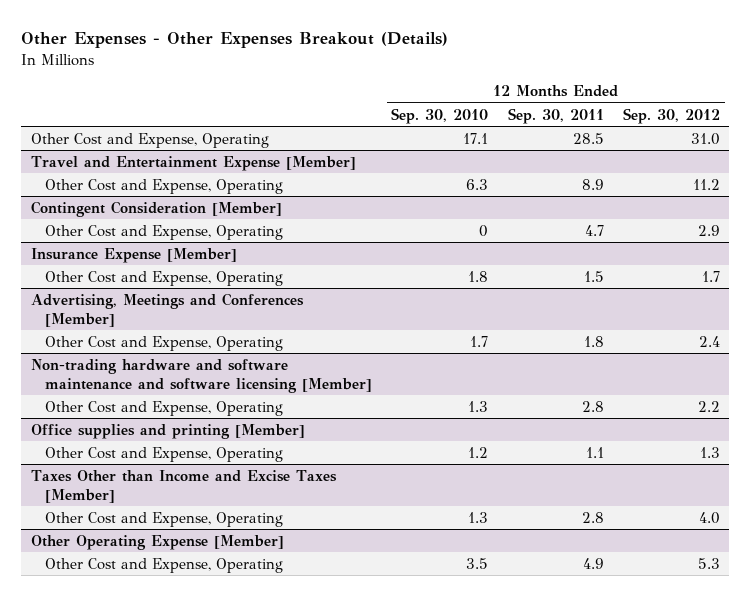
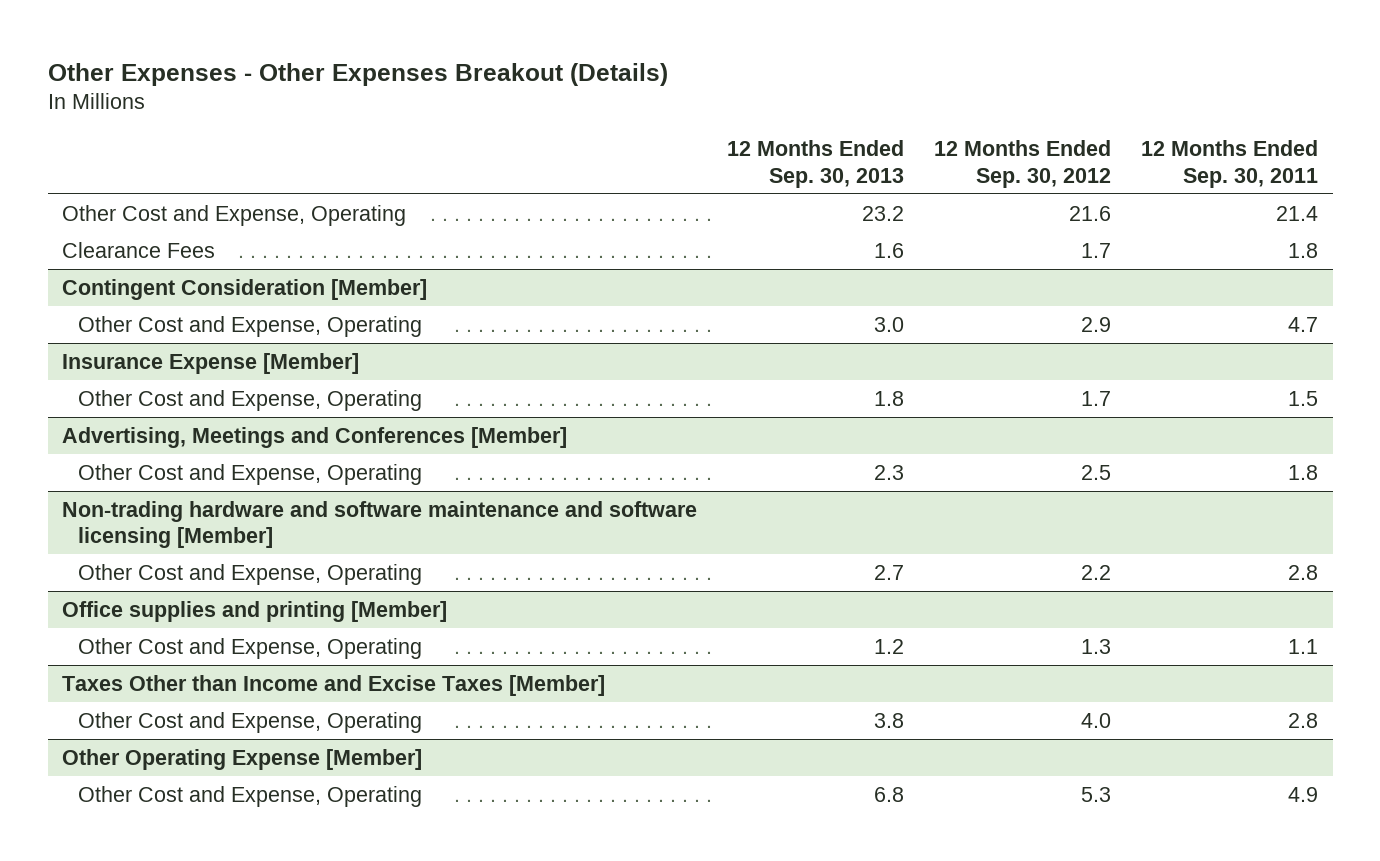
[391,107,489,124] Sep. 30, 2010 -> none
none -> [727,140,905,188] 12 Months Ended Sep. 30, 2013
[30,155,356,171] Travel and Entertainment Expense [Member] -> none
[45,178,284,194] Other Cost and Expense, Operating -> none
[572,132,604,144] 28.5 -> [1275,205,1318,221] 21.4
[690,132,720,145] 31.0 -> [1068,205,1111,221] 21.6
none -> [62,241,216,258] Clearance Fees
[698,335,720,347] 2.4 -> [1080,464,1111,480] 2.5

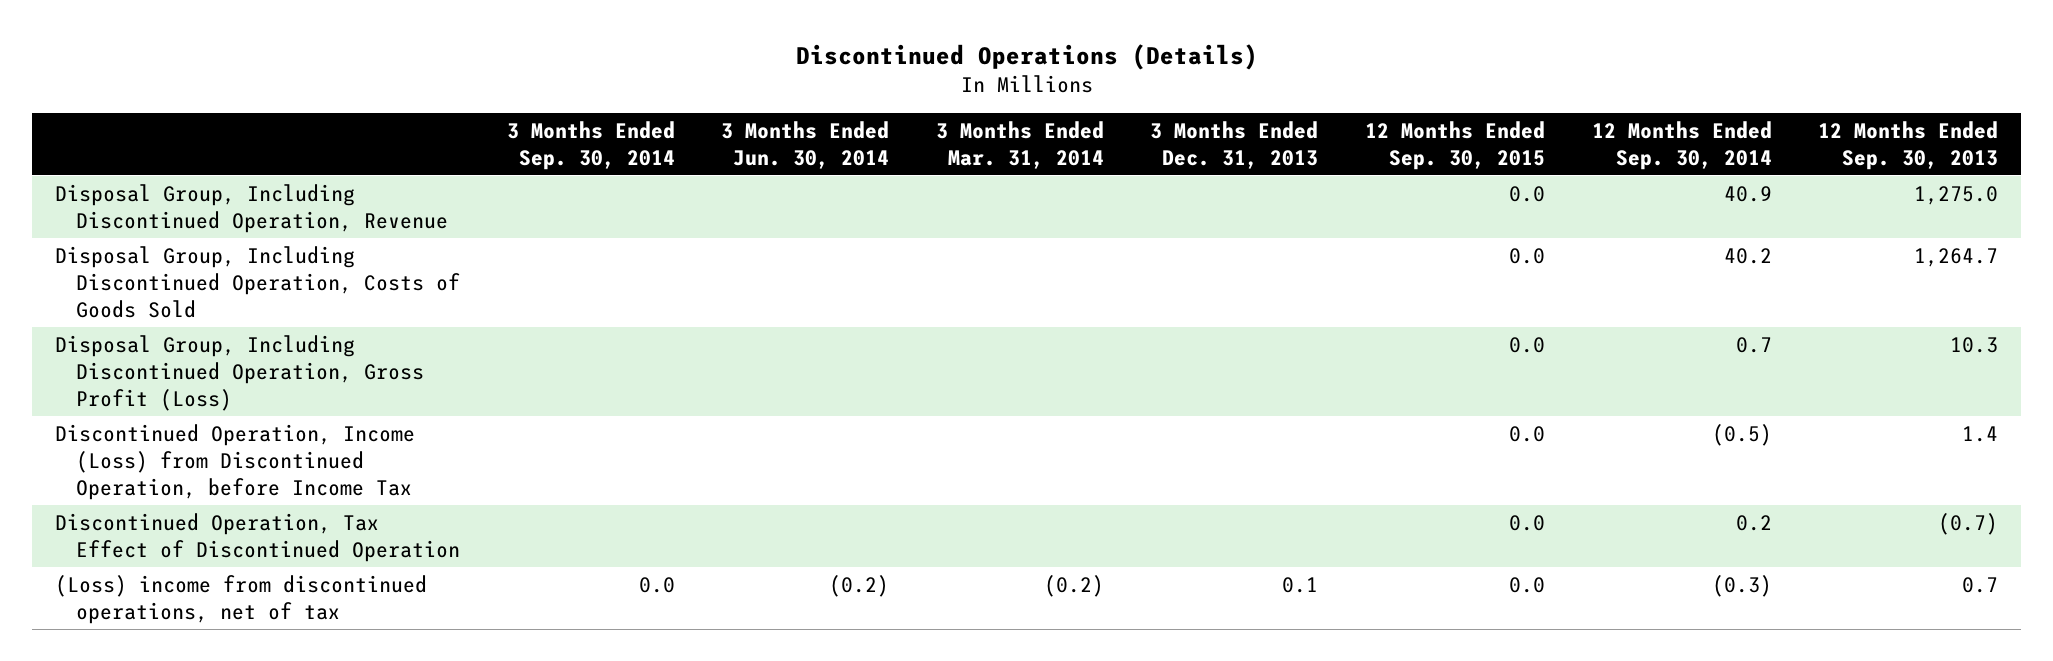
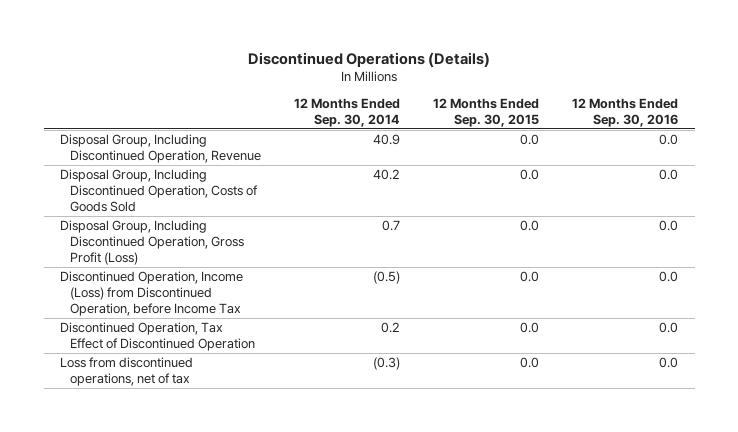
[506,120,675,170] 3 Months Ended Sep. 30, 2014 -> none
[721,120,890,169] 3 Months Ended Jun. 30, 2014 -> none
[935,120,1104,169] 3 Months Ended Mar. 31, 2014 -> none
[1150,120,1319,169] 3 Months Ended Dec. 31, 2013 -> none
[1818,120,1999,170] 12 Months Ended Sep. 30, 2013 -> none
none -> [572,98,679,127] 12 Months Ended Sep. 30, 2016
[55,574,428,624] (Loss) income from discontinued operations, net of tax -> [60,357,194,386] Loss from discontinued operations, net of tax

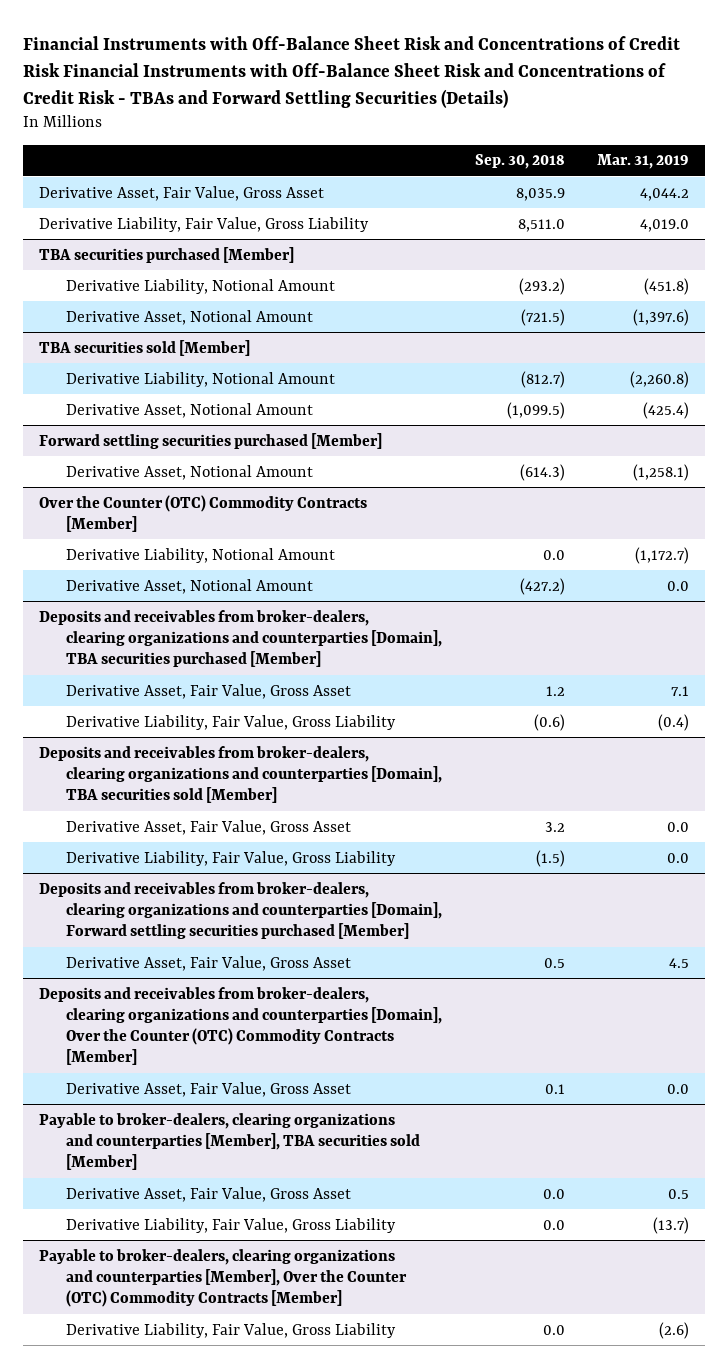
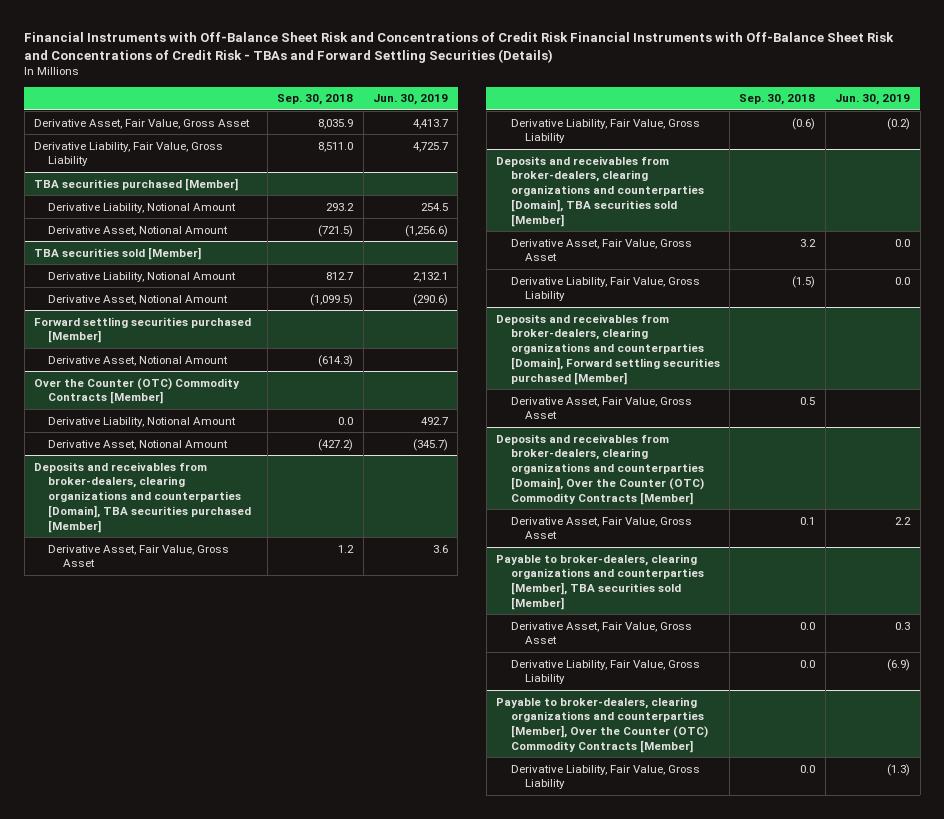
[596,154,689,170] Mar. 31, 2019 -> none
none -> [372,94,448,106] Jun. 30, 2019
[518,277,565,295] (293.2) -> [326,202,355,211] 293.2
[520,370,565,388] (812.7) -> [326,271,354,280] 812.7

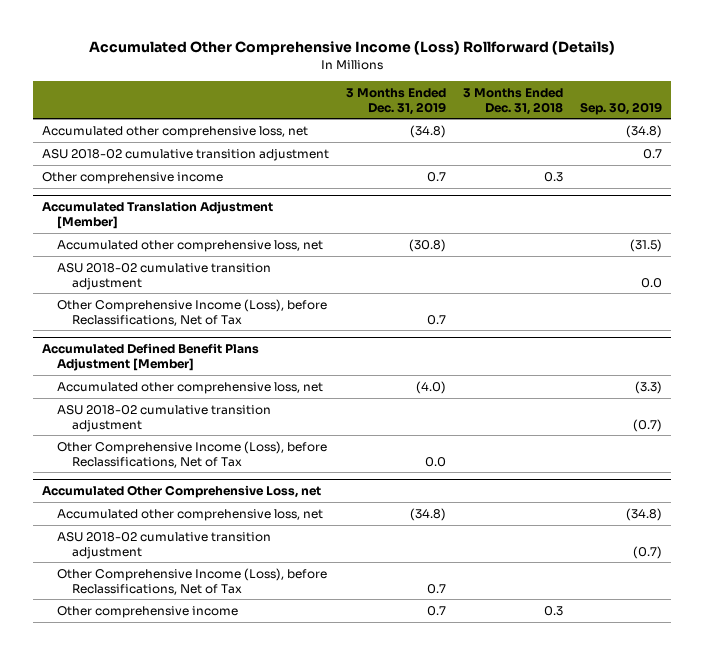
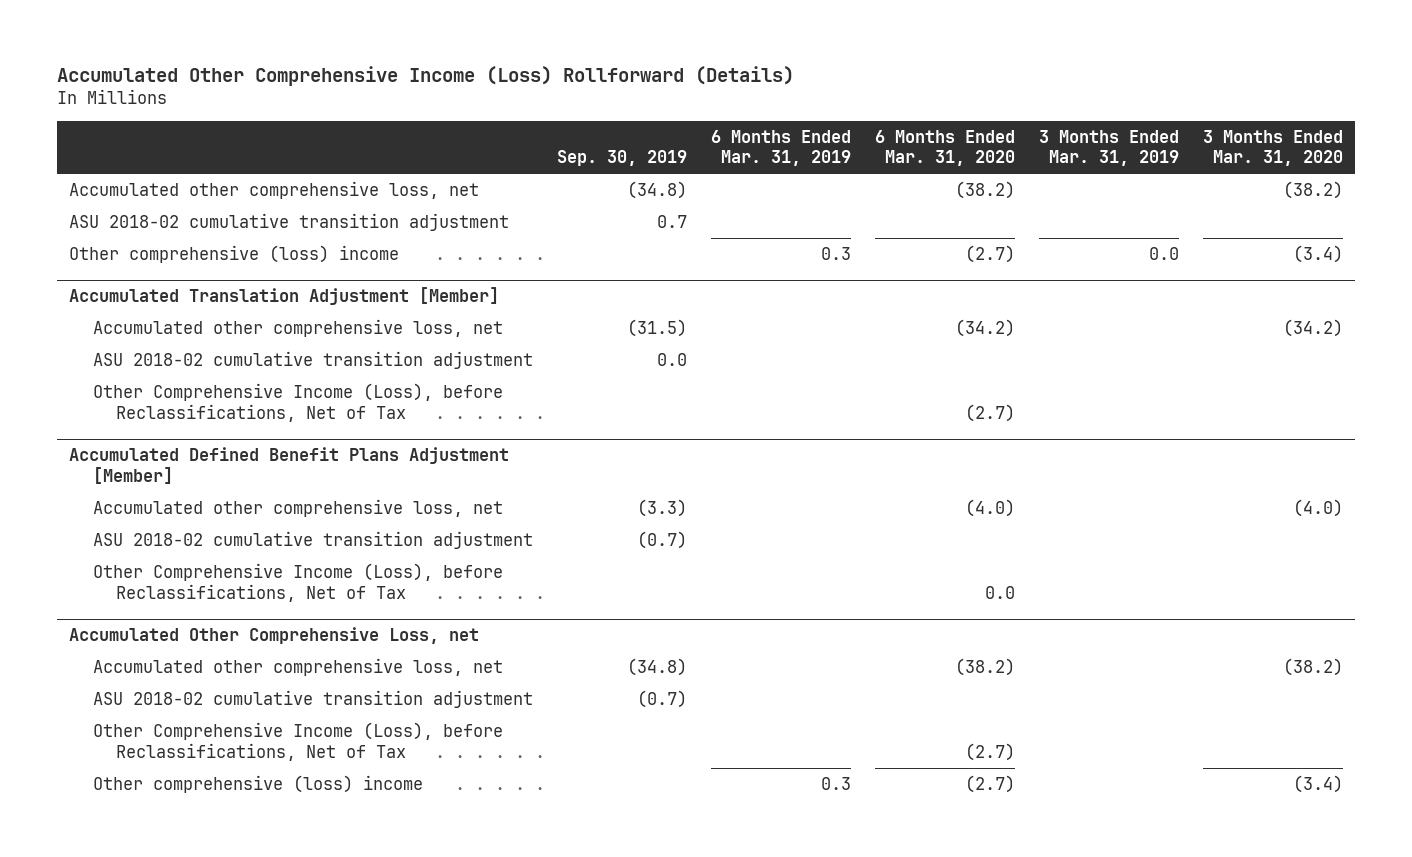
[345,87,446,115] 3 Months Ended Dec. 31, 2019 -> none
[462,87,563,115] 3 Months Ended Dec. 31, 2018 -> none
none -> [710,129,851,167] 6 Months Ended Mar. 31, 2019
none -> [875,129,1016,167] 6 Months Ended Mar. 31, 2020
none -> [1039,129,1180,167] 3 Months Ended Mar. 31, 2019
none -> [1203,129,1344,167] 3 Months Ended Mar. 31, 2020
[41,171,223,184] Other comprehensive income -> [68,244,399,263] Other comprehensive (loss) income
[57,605,239,618] Other comprehensive income -> [92,774,423,793] Other comprehensive (loss) income

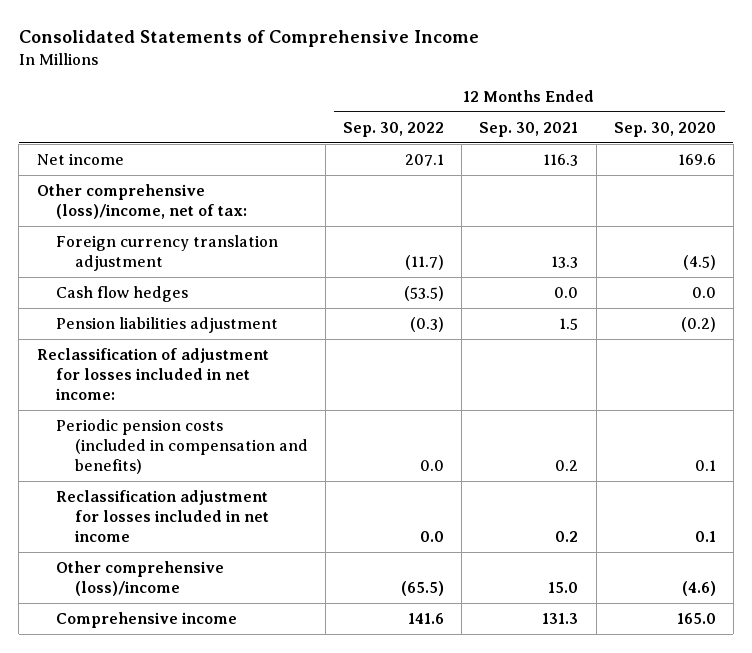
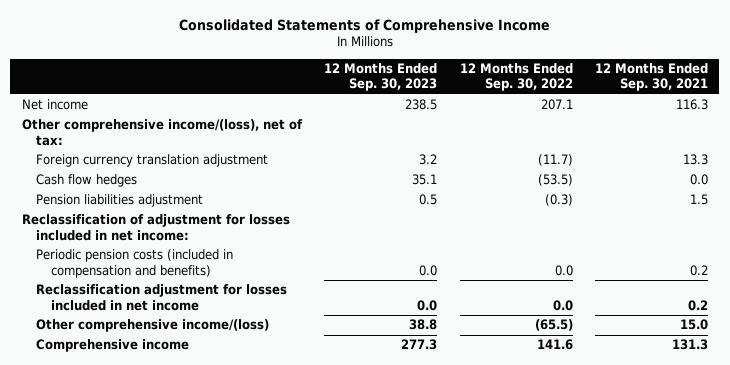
[613,121,716,137] Sep. 30, 2020 -> none
none -> [324,63,438,92] 12 Months Ended Sep. 30, 2023
[36,184,247,219] Other comprehensive (loss)/income, net of tax: -> [21,119,303,146] Other comprehensive income/(loss), net of tax:
[55,561,224,596] Other comprehensive (loss)/income -> [36,319,270,333] Other comprehensive income/(loss)

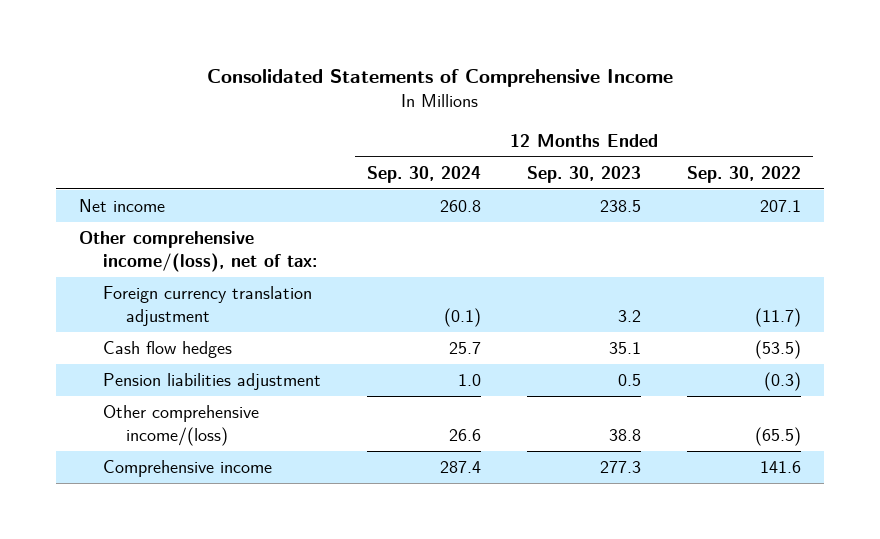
[595,63,709,92] 12 Months Ended Sep. 30, 2021 -> none
none -> [366,165,481,183] Sep. 30, 2024
[21,214,290,241] Reclassification of adjustment for losses included in net income: -> none
[36,249,234,278] Periodic pension costs (included in compensation and benefits) -> none
[36,284,288,311] Reclassification adjustment for losses included in net income -> none

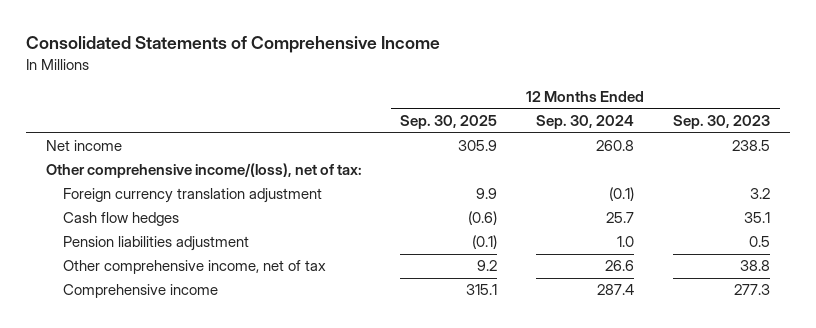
[687,165,802,183] Sep. 30, 2022 -> none
none -> [400,115,498,130] Sep. 30, 2025
[102,405,259,447] Other comprehensive income/(loss) -> [63,260,327,275] Other comprehensive income, net of tax

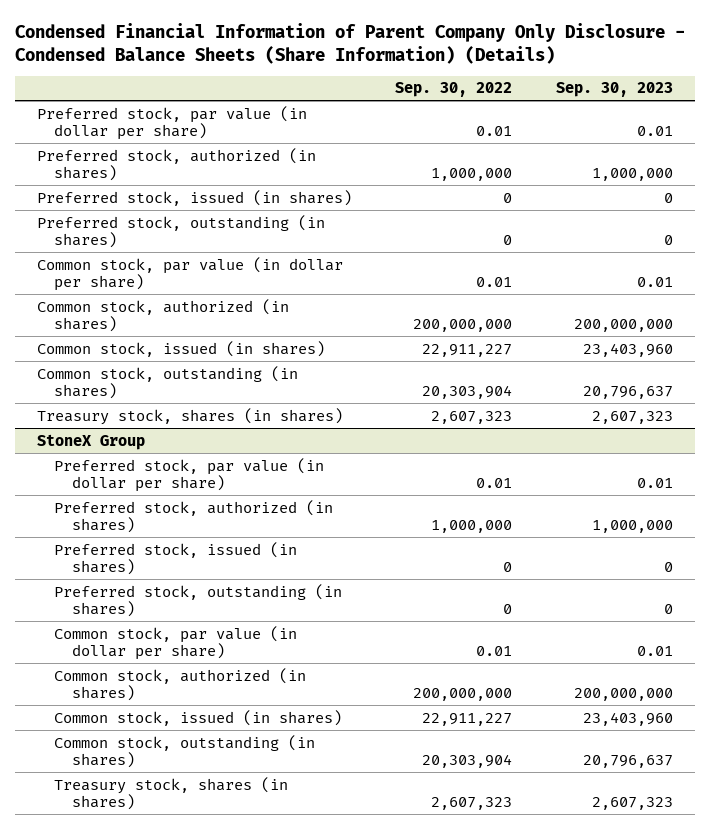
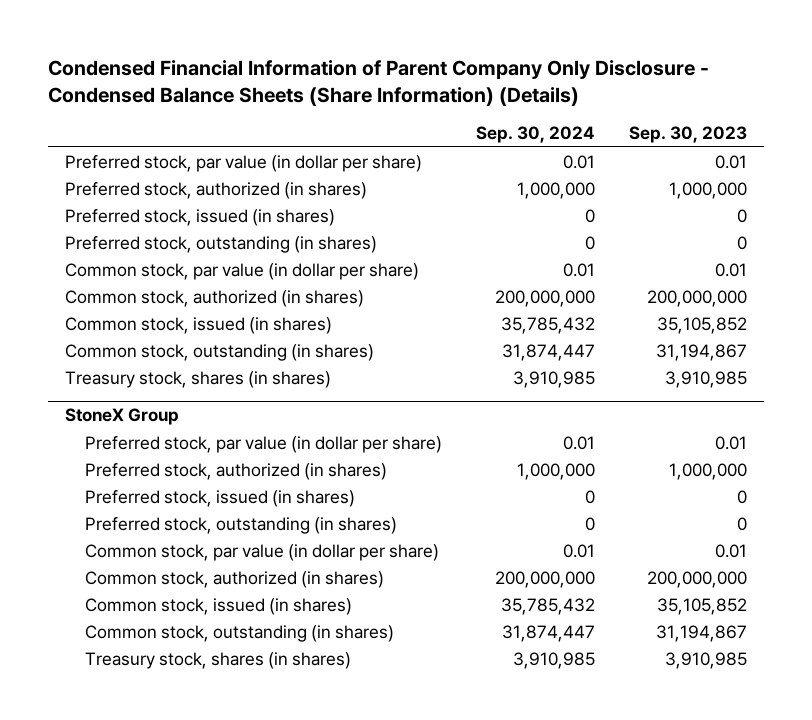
[395,82,513,98] Sep. 30, 2022 -> none
none -> [475,126,595,144] Sep. 30, 2024
[582,342,673,357] 23,403,960 -> [656,316,747,334] 35,105,852
[582,385,673,399] 20,796,637 -> [655,343,747,361] 31,194,867
[591,410,673,424] 2,607,323 -> [664,370,747,388] 3,910,985
[582,711,673,726] 23,403,960 -> [656,597,747,615] 35,105,852
[582,754,673,768] 20,796,637 -> [655,624,747,642] 31,194,867
[591,796,673,810] 2,607,323 -> [664,651,747,669] 3,910,985

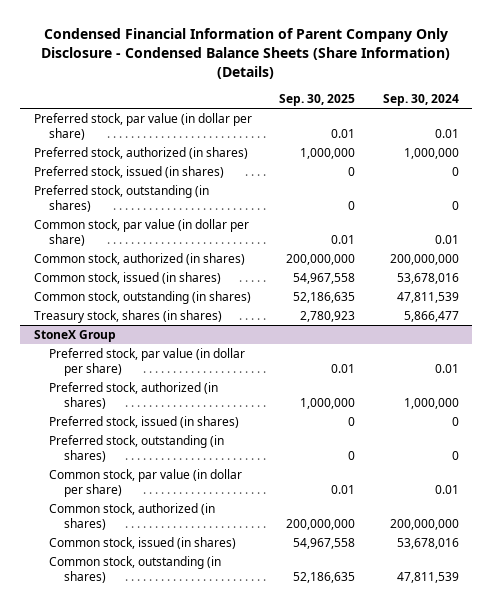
[628,126,747,144] Sep. 30, 2023 -> none
none -> [279,93,356,106] Sep. 30, 2025
[500,316,595,334] 35,785,432 -> [396,272,459,284] 53,678,016
[501,343,595,361] 31,874,447 -> [396,291,459,303] 47,811,539
[512,370,595,388] 3,910,985 -> [403,310,459,322] 5,866,477
[85,651,352,669] Treasury stock, shares (in shares) -> none
[500,597,595,615] 35,785,432 -> [396,537,459,549] 53,678,016
[501,624,595,642] 31,874,447 -> [396,572,459,584] 47,811,539

